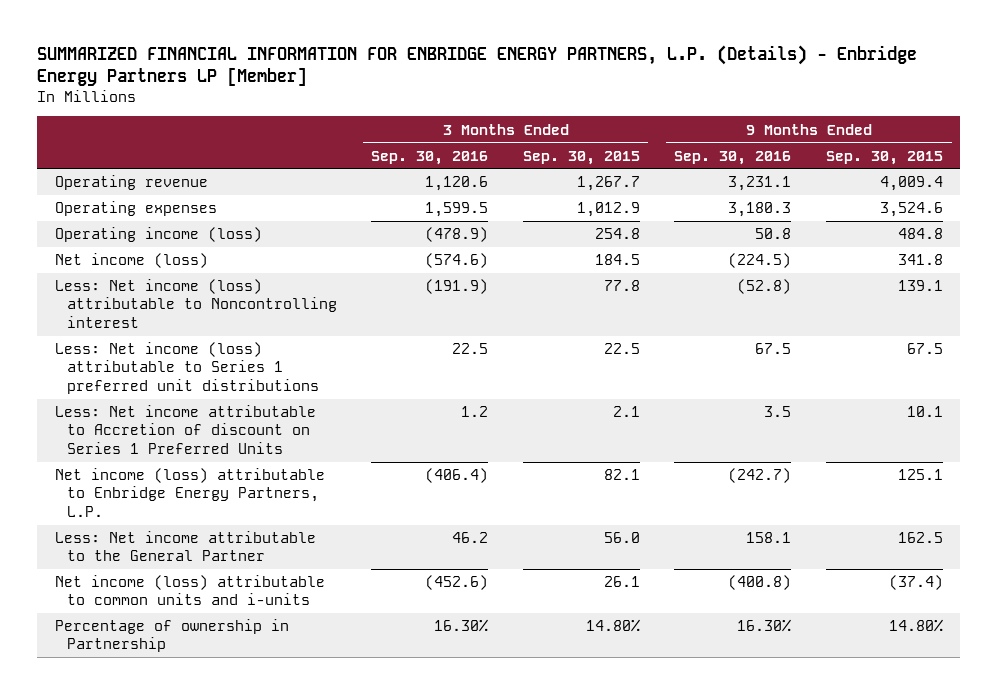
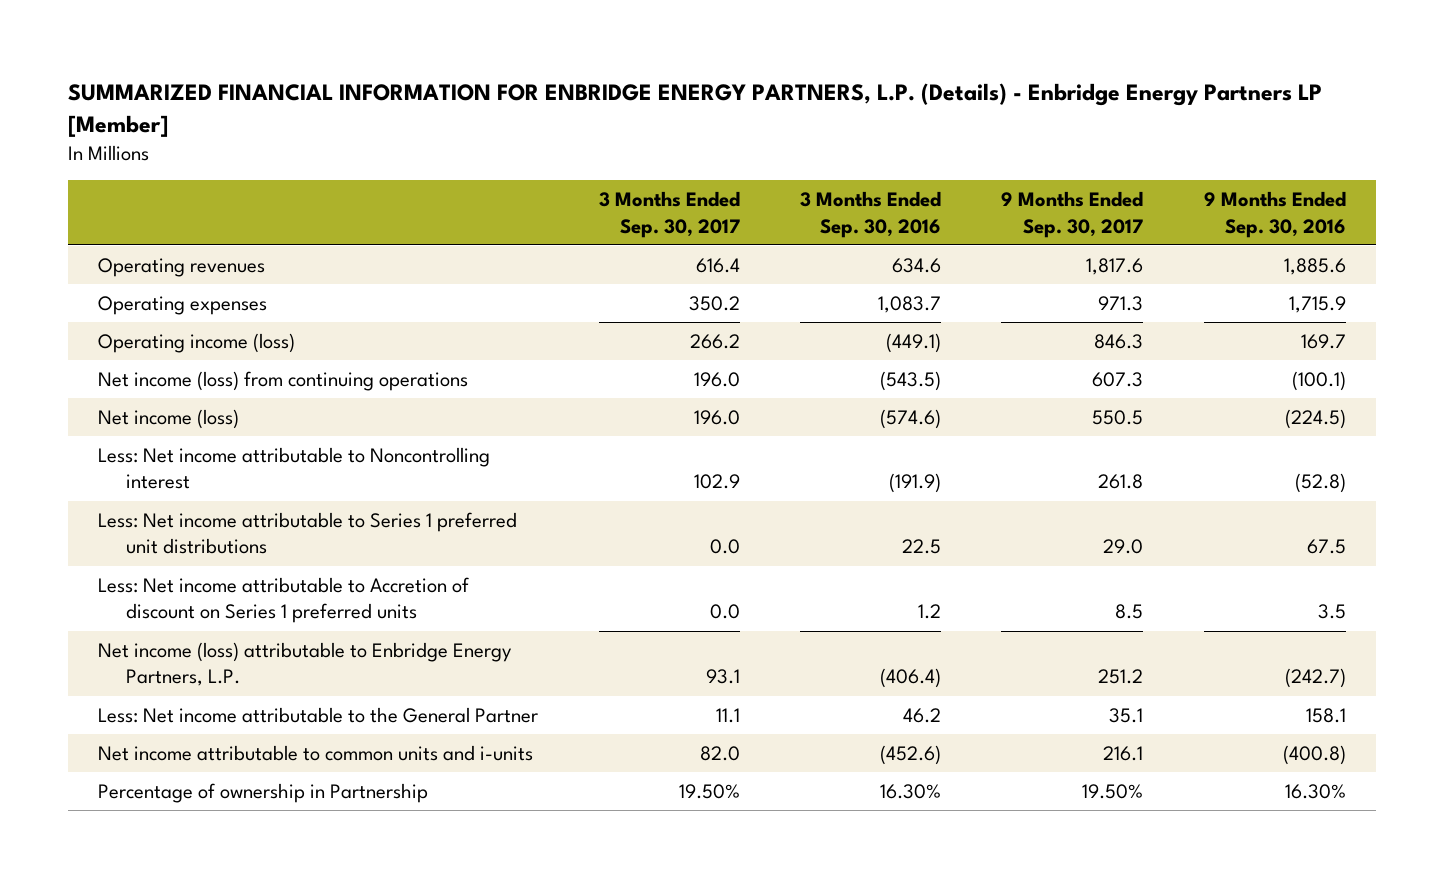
[522,150,640,165] Sep. 30, 2015 -> none
[825,150,943,165] Sep. 30, 2015 -> none
none -> [598,191,740,238] 3 Months Ended Sep. 30, 2017
none -> [1001,191,1144,238] 9 Months Ended Sep. 30, 2017
[54,175,208,191] Operating revenue -> [98,257,266,277] Operating revenues
[425,176,489,192] 1,120.6 -> [891,257,941,273] 634.6
[728,176,792,192] 3,231.1 -> [1283,257,1346,275] 1,885.6
[425,202,489,218] 1,599.5 -> [877,295,941,313] 1,083.7
[728,202,792,218] 3,180.3 -> [1288,295,1346,313] 1,715.9
[425,227,489,243] (478.9) -> [885,332,941,353] (449.1)
[755,228,792,240] 50.8 -> [1300,333,1346,349] 169.7
none -> [98,370,469,391] Net income (loss) from continuing operations
[54,279,337,328] Less: Net income (loss) attributable to Noncontrolling interest -> [98,446,491,490] Less: Net income attributable to Noncontrolling interest
[54,342,319,394] Less: Net income (loss) attributable to Series 1 preferred unit distributions -> [98,511,518,555] Less: Net income attributable to Series 1 preferred unit distributions
[54,405,316,454] Less: Net income attributable to Accretion of discount on Series 1 Preferred Units -> [98,576,470,624] Less: Net income attributable to Accretion of discount on Series 1 preferred units
[54,575,325,606] Net income (loss) attributable to common units and i-units -> [98,744,534,761] Net income attributable to common units and i-units

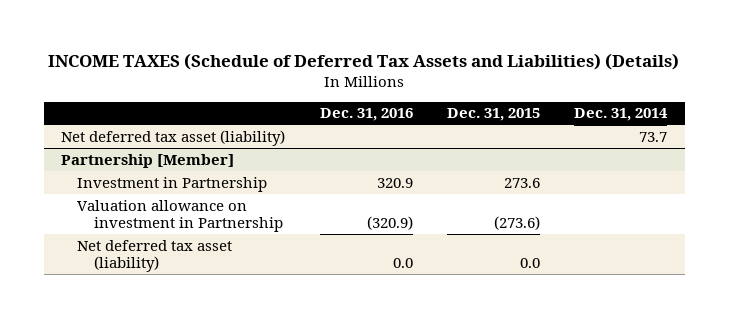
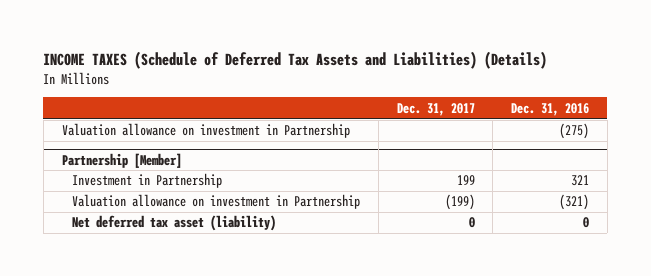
[446,108,540,122] Dec. 31, 2015 -> none
[574,108,669,122] Dec. 31, 2014 -> none
none -> [396,102,475,116] Dec. 31, 2017
[61,129,286,146] Net deferred tax asset (liability) -> none
none -> [61,123,350,139] Valuation allowance on investment in Partnership
[376,177,413,188] 320.9 -> [571,175,590,187] 321
[366,215,413,230] (320.9) -> [559,194,590,211] (321)
[392,257,413,268] 0.0 -> [583,217,590,229] 0

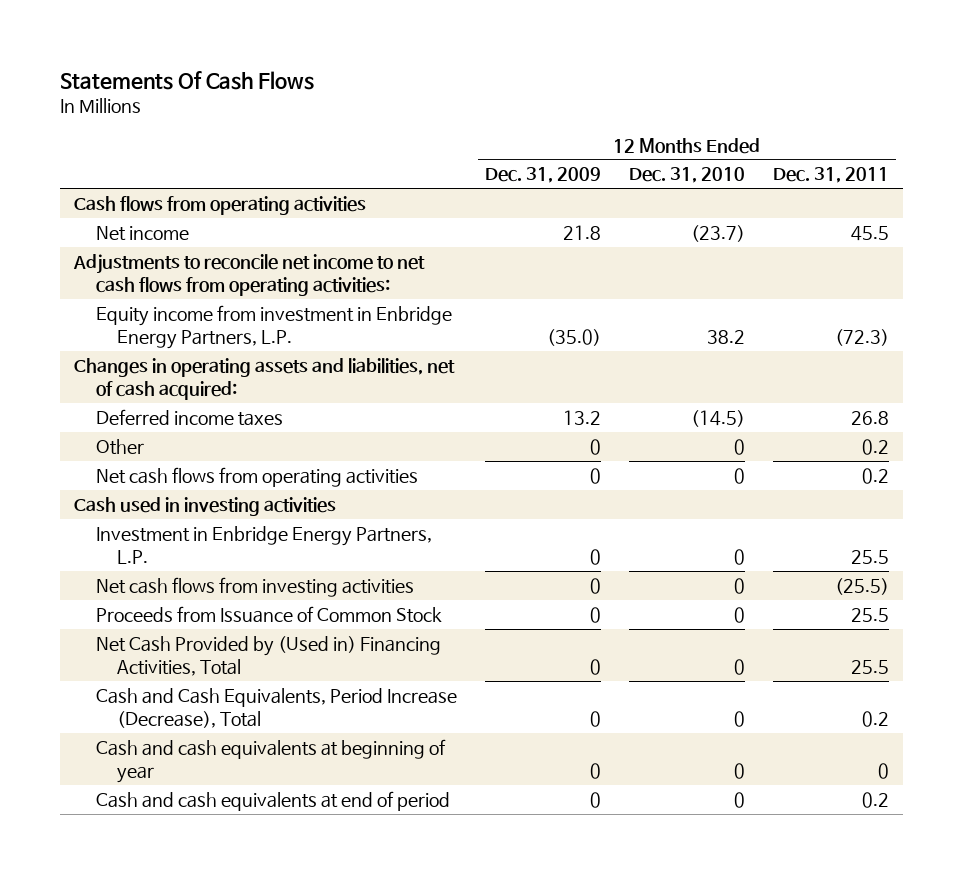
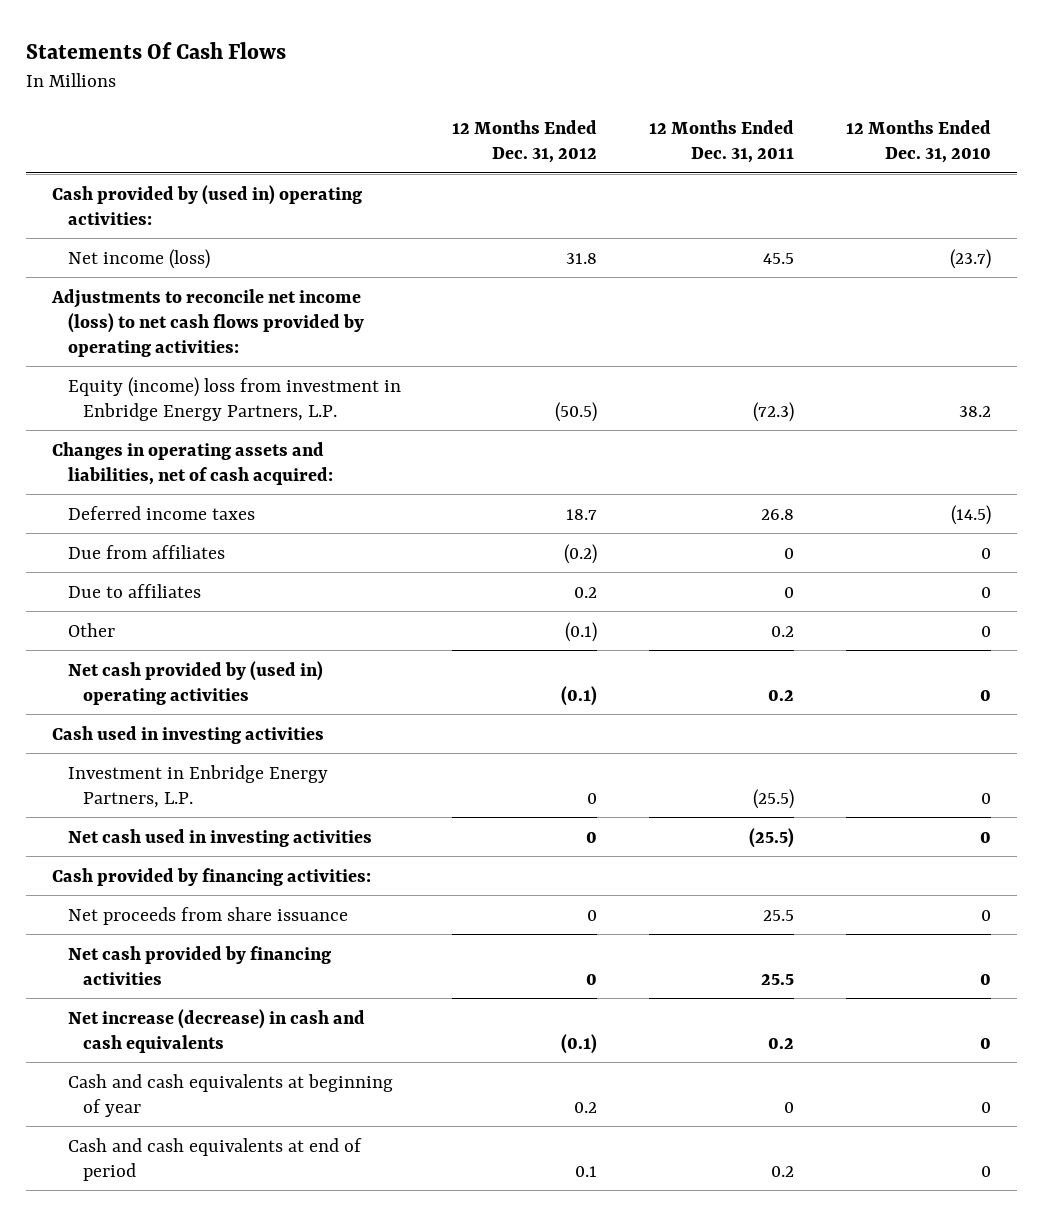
[484,167,601,184] Dec. 31, 2009 -> none
none -> [452,120,598,164] 12 Months Ended Dec. 31, 2012
[73,195,366,215] Cash flows from operating activities -> [52,184,363,225] Cash provided by (used in) operating activities:
[95,225,189,241] Net income -> [67,248,210,269] Net income (loss)
[72,253,425,296] Adjustments to reconcile net income to net cash flows from operating activities: -> [51,288,364,357] Adjustments to reconcile net income (loss) to net cash flows provided by operating activities:
[95,304,452,349] Equity income from investment in Enbridge Energy Partners, L.P. -> [67,376,401,421] Equity (income) loss from investment in Enbridge Energy Partners, L.P.
none -> [67,544,225,559] Due from affiliates
none -> [67,583,201,598] Due to affiliates
[95,466,418,487] Net cash flows from operating activities -> [67,660,323,705] Net cash provided by (used in) operating activities
[850,549,889,564] 25.5 -> [753,788,795,809] (25.5)
[95,576,414,597] Net cash flows from investing activities -> [67,828,372,847] Net cash used in investing activities
none -> [52,867,372,886] Cash provided by financing activities:
[95,605,442,623] Proceeds from Issuance of Common Stock -> [67,906,348,925] Net proceeds from share issuance
[95,635,441,676] Net Cash Provided by (Used in) Financing Activities, Total -> [67,945,331,985] Net cash provided by financing activities
[95,687,457,728] Cash and Cash Equivalents, Period Increase (Decrease), Total -> [67,1008,365,1053] Net increase (decrease) in cash and cash equivalents

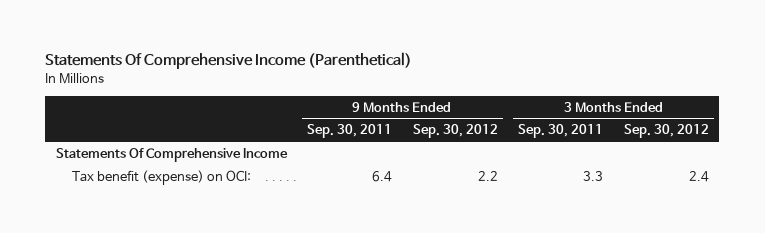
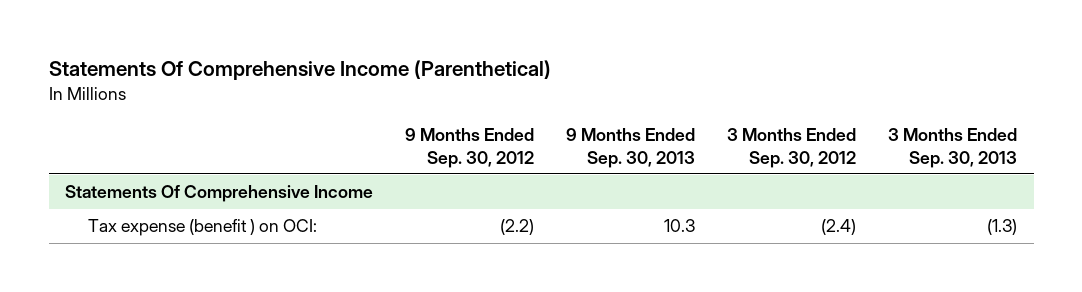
[307,124,393,139] Sep. 30, 2011 -> none
[518,124,604,139] Sep. 30, 2011 -> none
none -> [566,127,696,168] 9 Months Ended Sep. 30, 2013
none -> [888,127,1018,168] 3 Months Ended Sep. 30, 2013
[72,169,252,185] Tax benefit (expense) on OCI: -> [88,219,318,237] Tax expense (benefit ) on OCI:
[477,170,498,181] 2.2 -> [500,219,535,236] (2.2)
[689,170,710,182] 2.4 -> [821,219,857,236] (2.4)

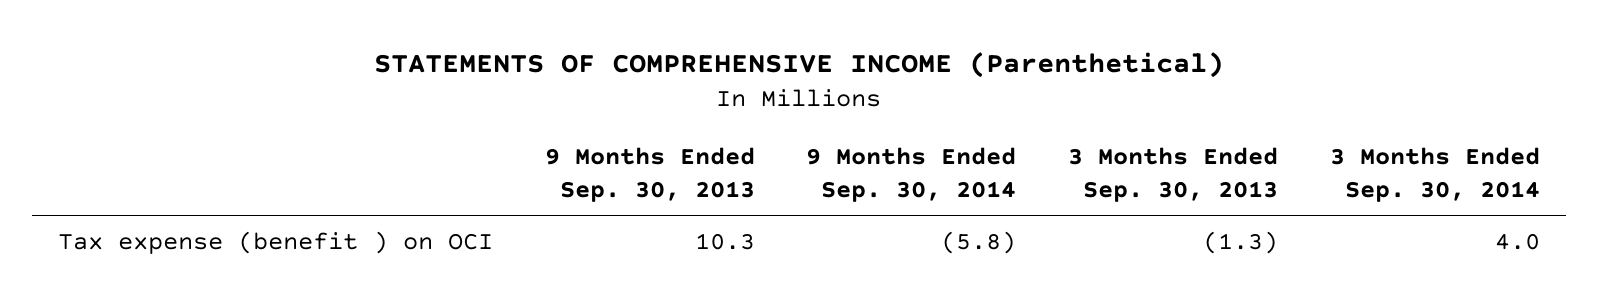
[48,60,551,81] Statements Of Comprehensive Income (Parenthetical) -> [373,51,1224,78] STATEMENTS OF COMPREHENSIVE INCOME (Parenthetical)
[405,127,535,168] 9 Months Ended Sep. 30, 2012 -> none
[727,127,857,168] 3 Months Ended Sep. 30, 2012 -> none
none -> [806,147,1017,203] 9 Months Ended Sep. 30, 2014
none -> [1329,147,1540,203] 3 Months Ended Sep. 30, 2014
[65,185,374,203] Statements Of Comprehensive Income -> none
[88,219,318,237] Tax expense (benefit ) on OCI: -> [58,231,494,255] Tax expense (benefit ) on OCI

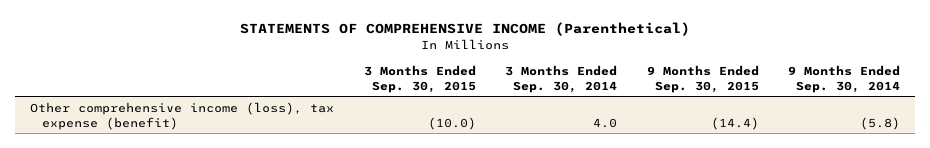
[544,147,755,203] 9 Months Ended Sep. 30, 2013 -> none
[1068,147,1279,203] 3 Months Ended Sep. 30, 2013 -> none
none -> [363,64,476,93] 3 Months Ended Sep. 30, 2015
none -> [646,64,759,93] 9 Months Ended Sep. 30, 2015
[58,231,494,255] Tax expense (benefit ) on OCI -> [30,101,335,130] Other comprehensive income (loss), tax expense (benefit)

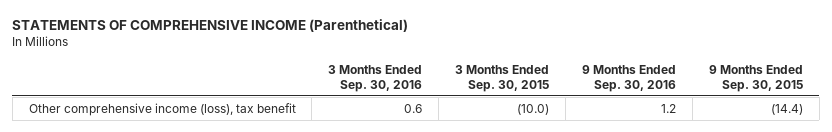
[505,64,618,93] 3 Months Ended Sep. 30, 2014 -> none
[788,64,901,93] 9 Months Ended Sep. 30, 2014 -> none
none -> [328,64,423,93] 3 Months Ended Sep. 30, 2016
none -> [582,64,677,93] 9 Months Ended Sep. 30, 2016
[30,101,335,130] Other comprehensive income (loss), tax expense (benefit) -> [28,102,296,116] Other comprehensive income (loss), tax benefit

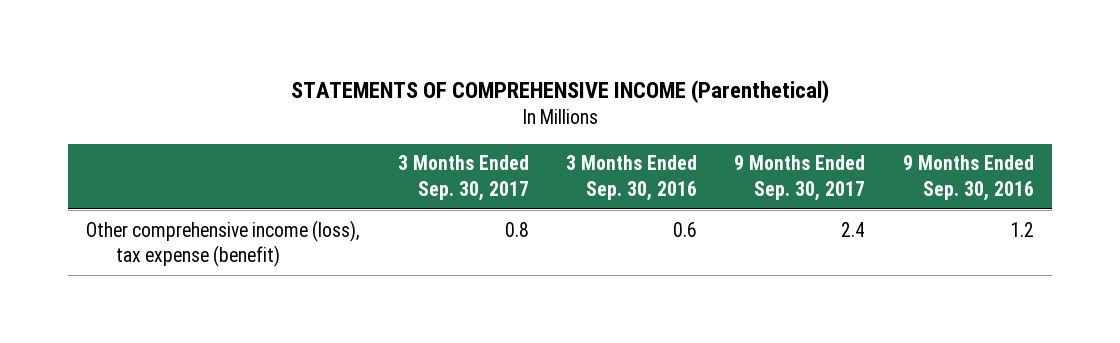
[455,64,550,93] 3 Months Ended Sep. 30, 2015 -> none
[709,64,804,93] 9 Months Ended Sep. 30, 2015 -> none
none -> [397,155,529,201] 3 Months Ended Sep. 30, 2017
none -> [734,155,866,201] 9 Months Ended Sep. 30, 2017
[28,102,296,116] Other comprehensive income (loss), tax benefit -> [86,219,361,267] Other comprehensive income (loss), tax expense (benefit)

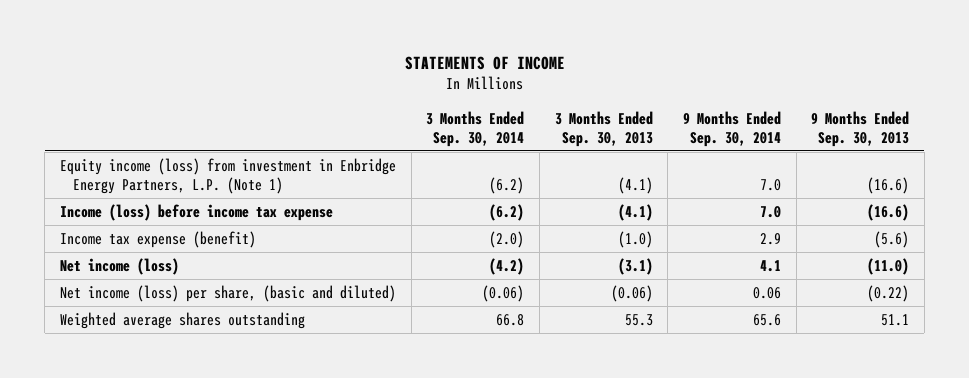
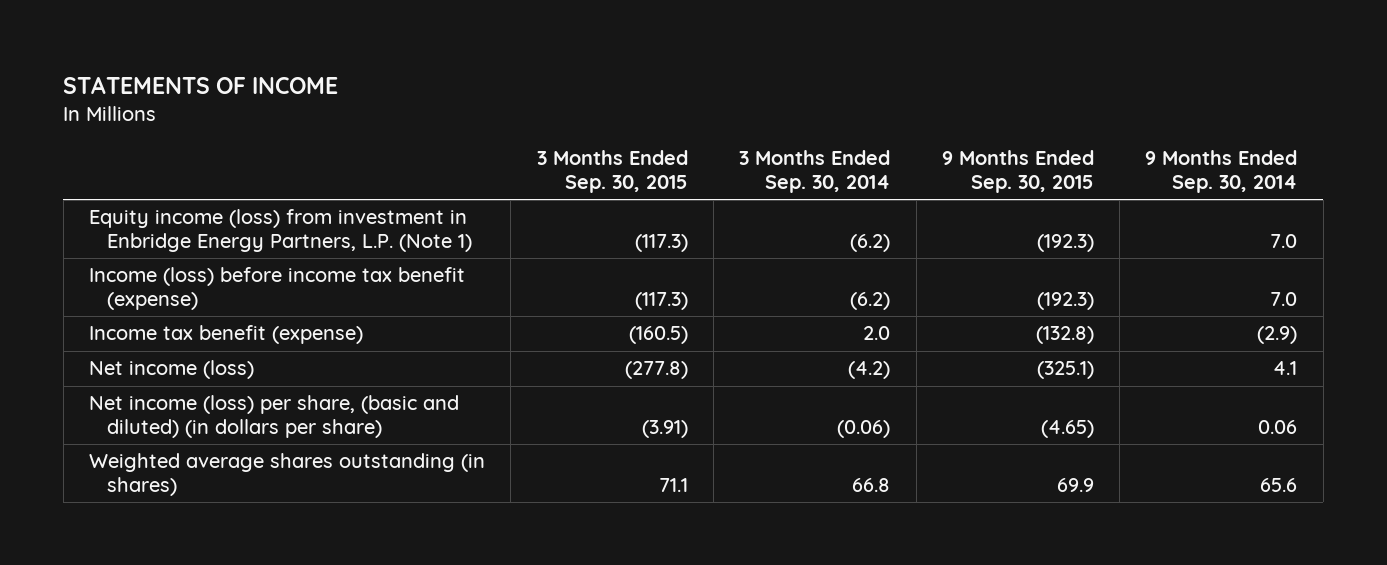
[554,110,653,147] 3 Months Ended Sep. 30, 2013 -> none
[811,110,910,147] 9 Months Ended Sep. 30, 2013 -> none
none -> [536,150,688,193] 3 Months Ended Sep. 30, 2015
none -> [941,150,1094,193] 9 Months Ended Sep. 30, 2015
[60,203,334,221] Income (loss) before income tax expense -> [89,267,466,310] Income (loss) before income tax benefit (expense)
[60,230,257,248] Income tax expense (benefit) -> [89,325,364,345] Income tax benefit (expense)
[489,230,525,248] (2.0) -> [863,326,891,341] 2.0
[759,232,781,245] 2.9 -> [1257,326,1298,345] (2.9)
[60,284,397,302] Net income (loss) per share, (basic and diluted) -> [89,395,460,438] Net income (loss) per share, (basic and diluted) (in dollars per share)
[60,311,306,329] Weighted average shares outstanding -> [89,453,486,496] Weighted average shares outstanding (in shares)

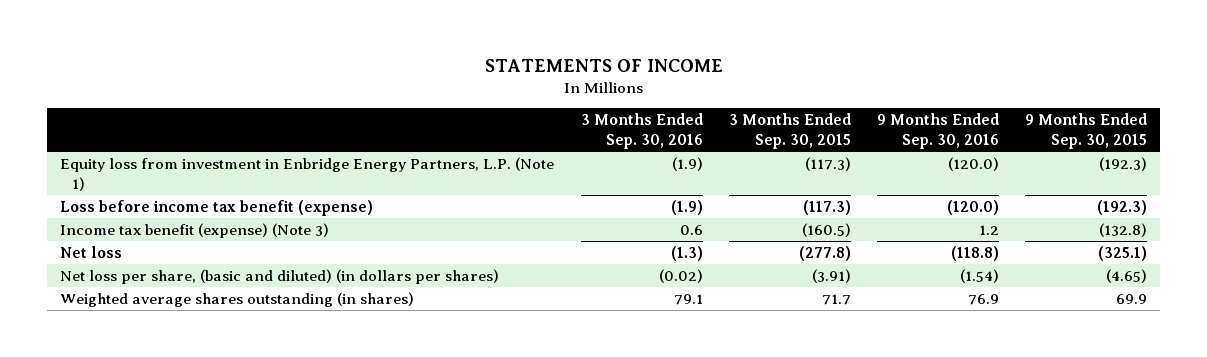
[739,150,891,193] 3 Months Ended Sep. 30, 2014 -> none
[1145,150,1298,193] 9 Months Ended Sep. 30, 2014 -> none
none -> [580,113,703,149] 3 Months Ended Sep. 30, 2016
none -> [876,113,999,149] 9 Months Ended Sep. 30, 2016
[89,209,472,252] Equity income (loss) from investment in Enbridge Energy Partners, L.P. (Note 1) -> [60,157,555,191] Equity loss from investment in Enbridge Energy Partners, L.P. (Note 1)
[89,267,466,310] Income (loss) before income tax benefit (expense) -> [60,200,374,217] Loss before income tax benefit (expense)
[89,325,364,345] Income tax benefit (expense) -> [60,223,330,239] Income tax benefit (expense) (Note 3)
[89,360,255,380] Net income (loss) -> [60,246,123,259] Net loss
[89,395,460,438] Net income (loss) per share, (basic and diluted) (in dollars per share) -> [60,269,500,285] Net loss per share, (basic and diluted) (in dollars per shares)
[658,477,688,492] 71.1 -> [821,294,851,306] 71.7

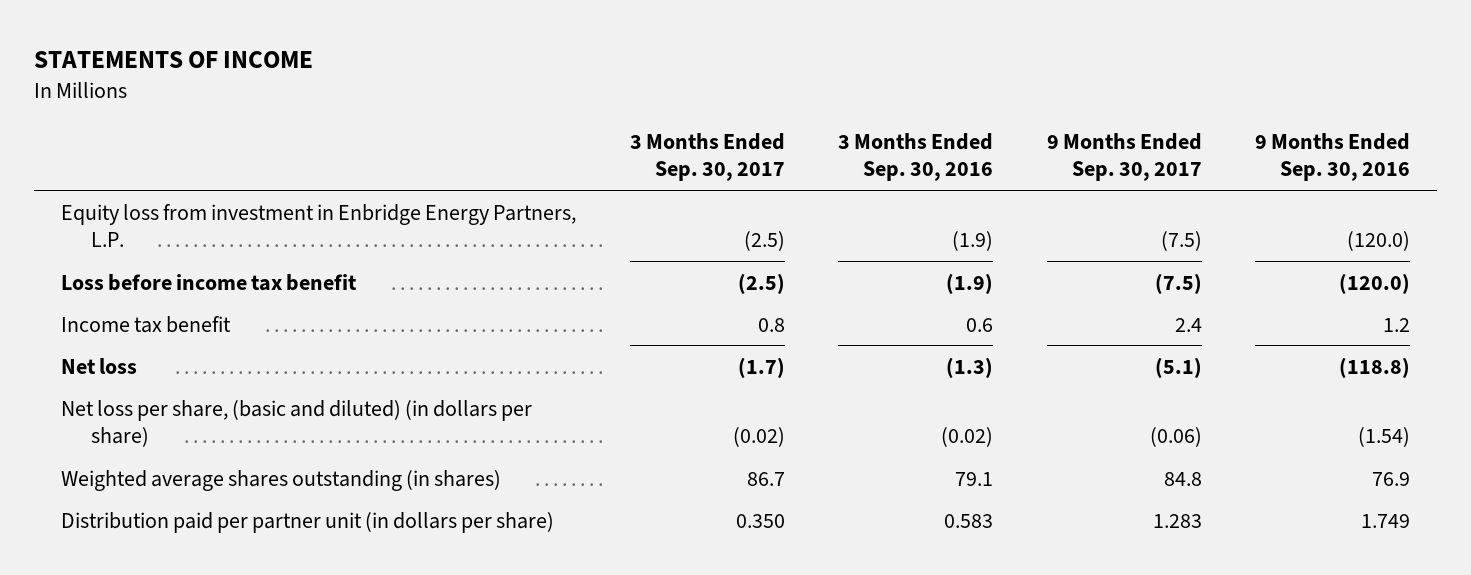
[728,113,851,149] 3 Months Ended Sep. 30, 2015 -> none
[1024,113,1147,149] 9 Months Ended Sep. 30, 2015 -> none
none -> [629,133,785,182] 3 Months Ended Sep. 30, 2017
none -> [1046,133,1202,182] 9 Months Ended Sep. 30, 2017
[60,157,555,191] Equity loss from investment in Enbridge Energy Partners, L.P. (Note 1) -> [60,203,576,247] Equity loss from investment in Enbridge Energy Partners, L.P.
[60,200,374,217] Loss before income tax benefit (expense) -> [60,273,357,291] Loss before income tax benefit
[60,223,330,239] Income tax benefit (expense) (Note 3) -> [60,315,231,333] Income tax benefit
[60,269,500,285] Net loss per share, (basic and diluted) (in dollars per shares) -> [60,399,532,447] Net loss per share, (basic and diluted) (in dollars per share)
none -> [60,511,554,533] Distribution paid per partner unit (in dollars per share)

